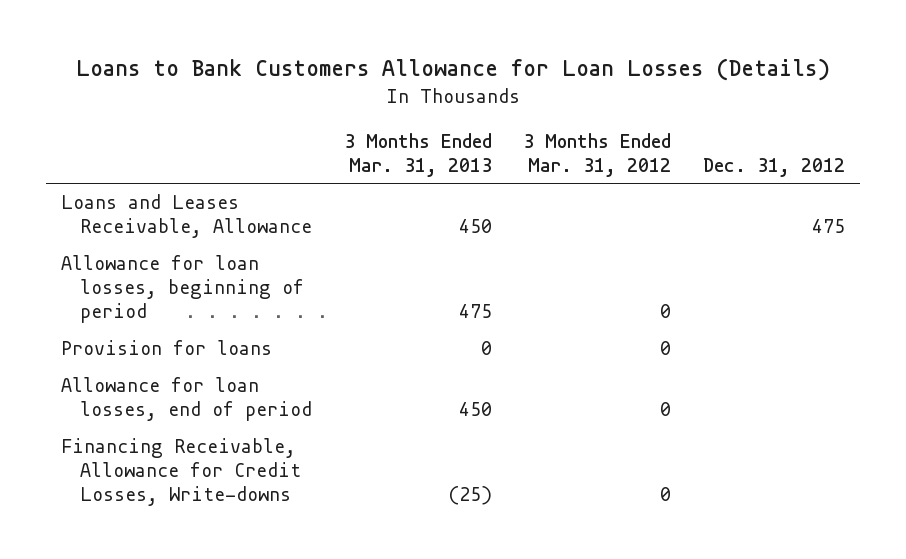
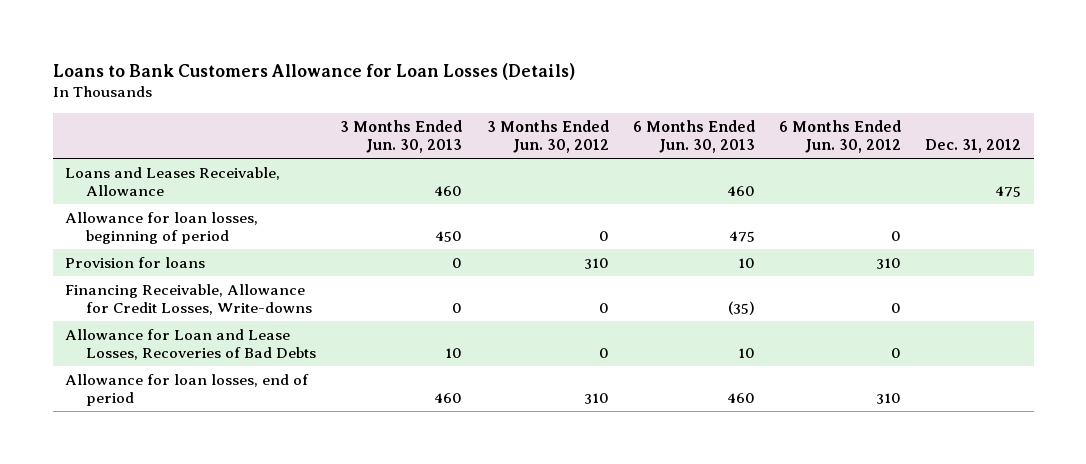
[343,132,492,177] 3 Months Ended Mar. 31, 2013 -> none
[523,132,672,177] 3 Months Ended Mar. 31, 2012 -> none
none -> [340,119,463,153] 3 Months Ended Jun. 30, 2013
none -> [486,119,609,153] 3 Months Ended Jun. 30, 2012
none -> [632,119,755,153] 6 Months Ended Jun. 30, 2013
none -> [779,119,902,153] 6 Months Ended Jun. 30, 2012
none -> [64,328,317,361] Allowance for Loan and Lease Losses, Recoveries of Bad Debts
[61,377,313,422] Allowance for loan losses, end of period -> [64,373,309,407] Allowance for loan losses, end of period

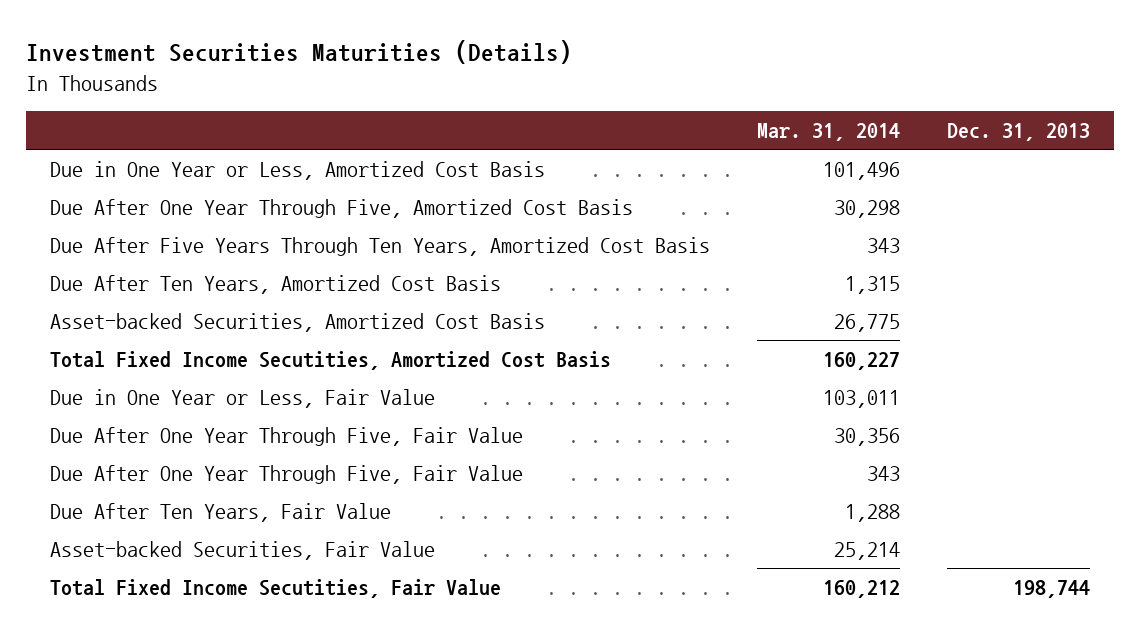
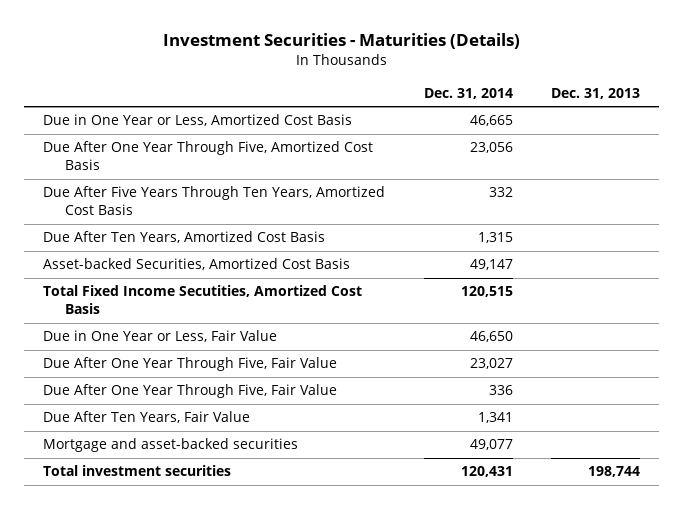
[26,40,573,65] Investment Securities Maturities (Details) -> [162,33,520,50] Investment Securities - Maturities (Details)
[757,123,901,142] Mar. 31, 2014 -> none
none -> [423,87,513,99] Dec. 31, 2014
[49,540,435,560] Asset-backed Securities, Fair Value -> [43,438,299,453] Mortgage and asset-backed securities
[49,578,501,598] Total Fixed Income Secutities, Fair Value -> [43,465,232,477] Total investment securities

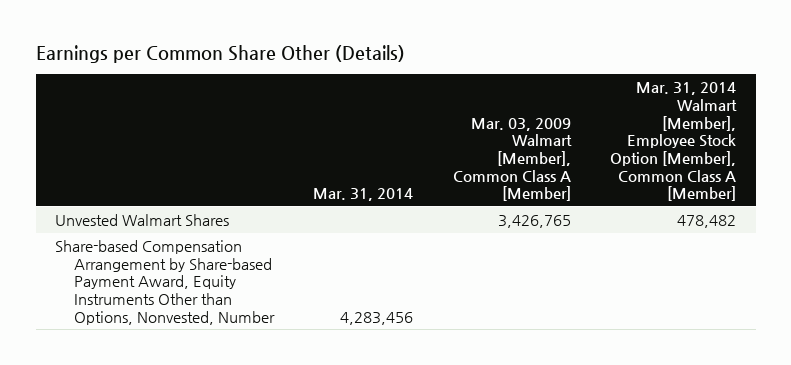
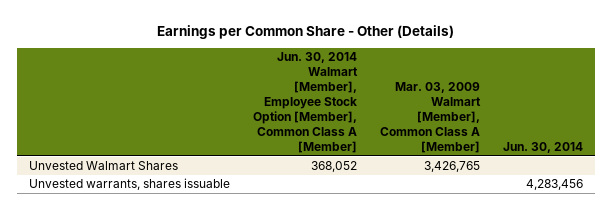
[35,45,405,64] Earnings per Common Share Other (Details) -> [157,24,455,39] Earnings per Common Share - Other (Details)
[313,188,414,202] Mar. 31, 2014 -> none
[609,82,737,202] Mar. 31, 2014 Walmart [Member], Employee Stock Option [Member], Common Class A [Member] -> none
none -> [252,52,358,153] Jun. 30, 2014 Walmart [Member], Employee Stock Option [Member], Common Class A [Member]
none -> [503,141,584,153] Jun. 30, 2014
[55,240,275,325] Share-based Compensation Arrangement by Share-based Payment Award, Equity Instruments Other than Options, Nonvested, Number -> [28,178,230,191] Unvested warrants, shares issuable

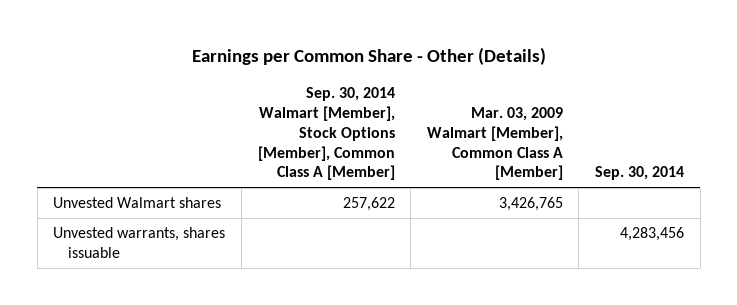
[252,52,358,153] Jun. 30, 2014 Walmart [Member], Employee Stock Option [Member], Common Class A [Member] -> none
[503,141,584,153] Jun. 30, 2014 -> none
none -> [257,87,395,181] Sep. 30, 2014 Walmart [Member], Stock Options [Member], Common Class A [Member]
none -> [594,166,684,181] Sep. 30, 2014
[28,161,178,171] Unvested Walmart Shares -> [53,197,222,209] Unvested Walmart shares

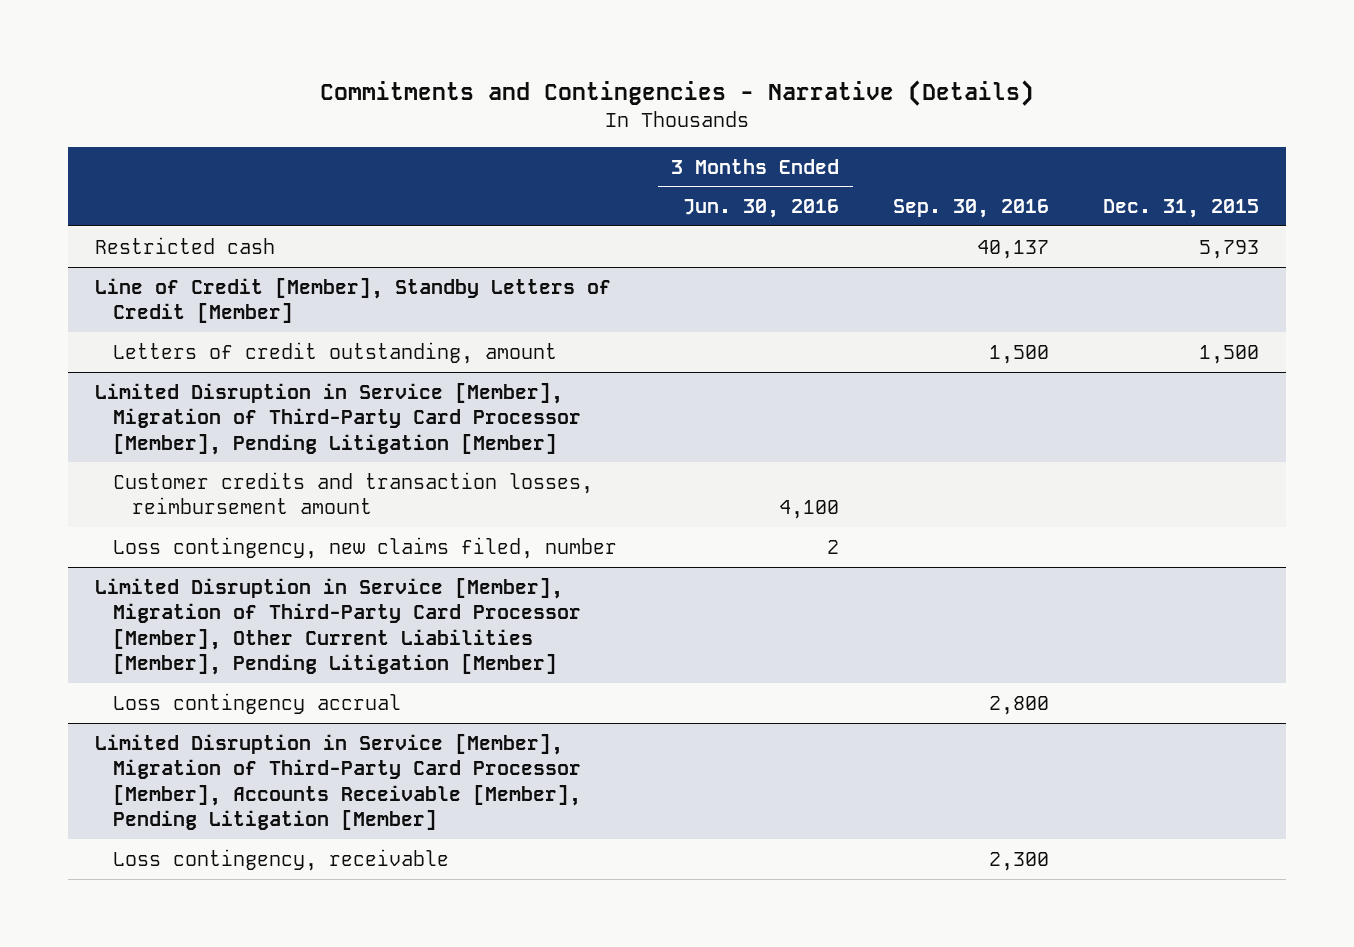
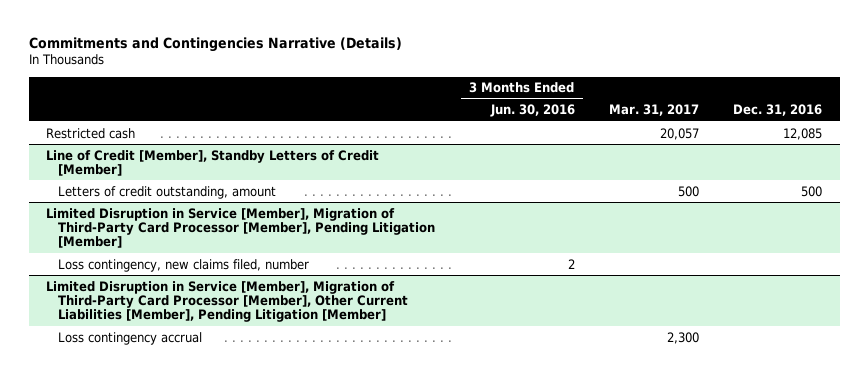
[320,79,1035,106] Commitments and Contingencies - Narrative (Details) -> [28,36,402,52] Commitments and Contingencies Narrative (Details)
[892,199,1049,219] Sep. 30, 2016 -> none
[1102,199,1259,219] Dec. 31, 2015 -> none
none -> [608,104,699,117] Mar. 31, 2017
none -> [733,104,823,117] Dec. 31, 2016
[113,471,594,515] Customer credits and transaction losses, reimbursement amount -> none
[95,733,582,831] Limited Disruption in Service [Member], Migration of Third-Party Card Processor [Member], Accounts Receivable [Member], Pending Litigation [Member] -> none
[113,848,450,871] Loss contingency, receivable -> none

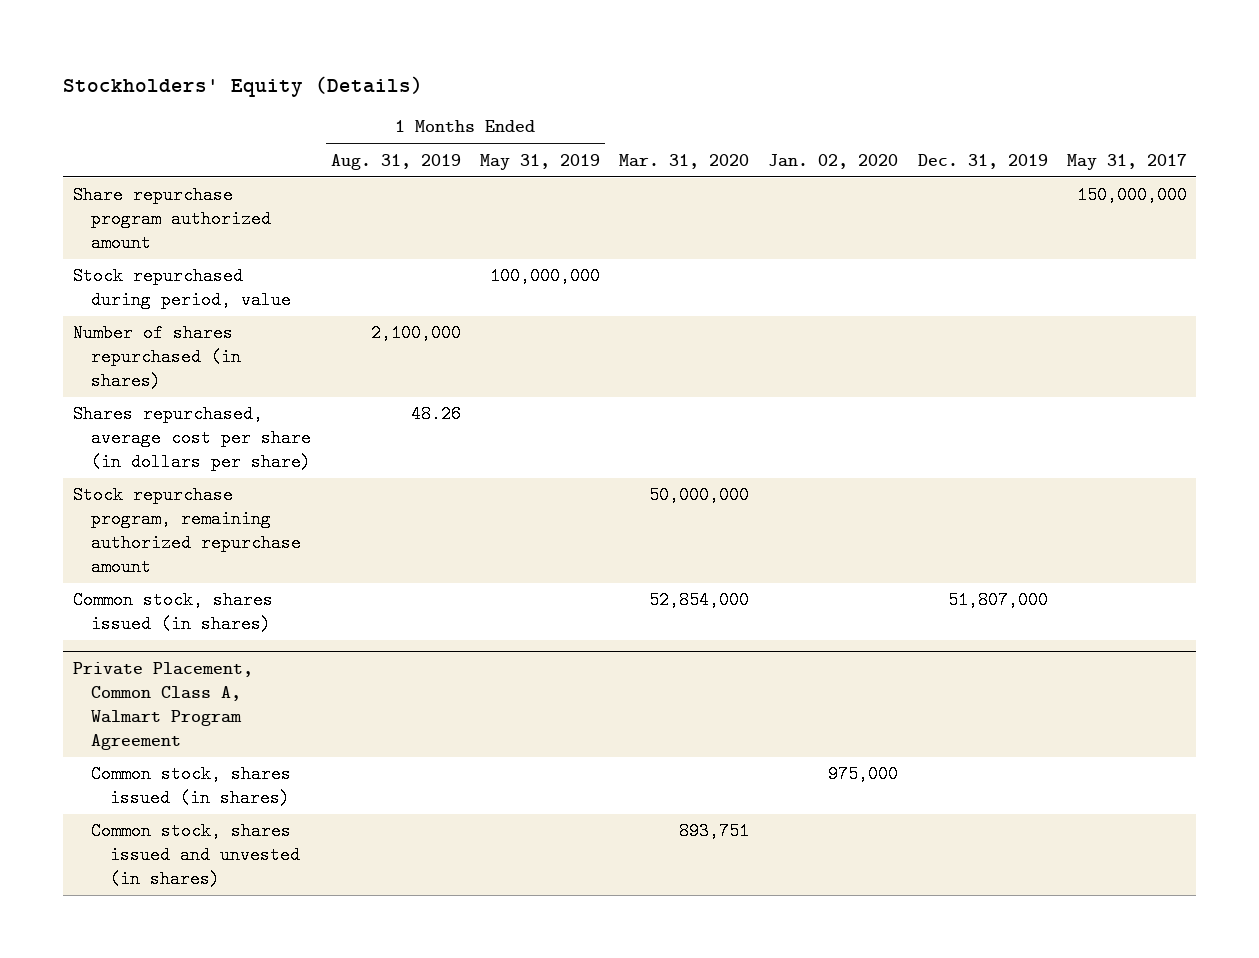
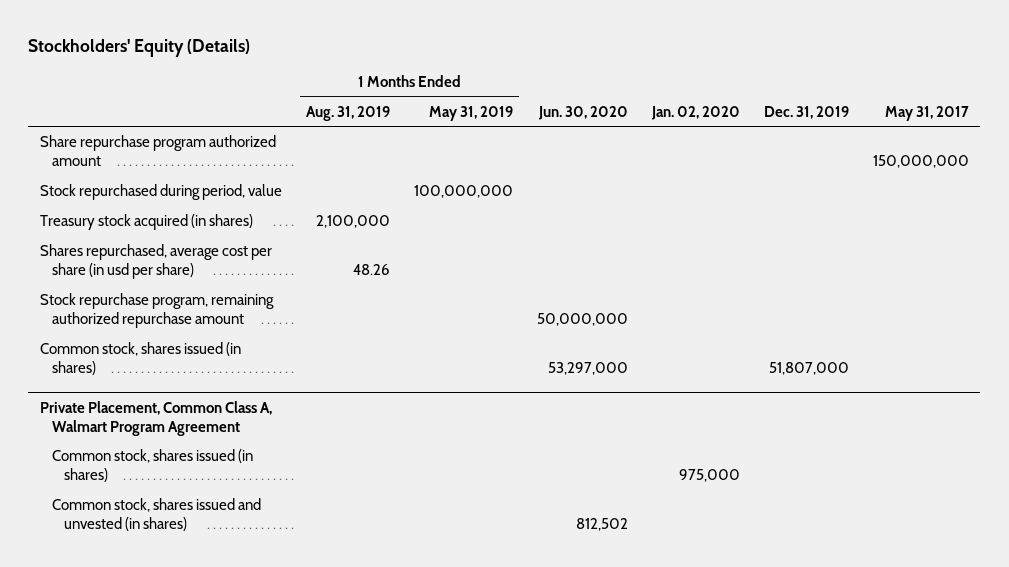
[619,153,750,169] Mar. 31, 2020 -> none
none -> [537,105,628,120] Jun. 30, 2020
[72,324,242,391] Number of shares repurchased (in shares) -> [40,214,254,231] Treasury stock acquired (in shares)
[72,405,312,472] Shares repurchased, average cost per share (in dollars per share) -> [40,244,273,280] Shares repurchased, average cost per share (in usd per share)

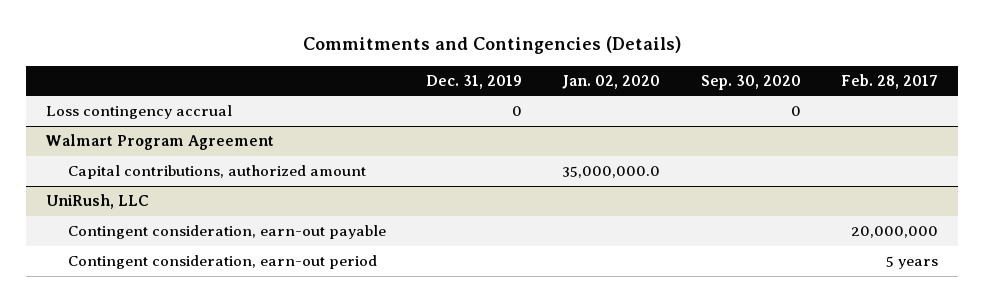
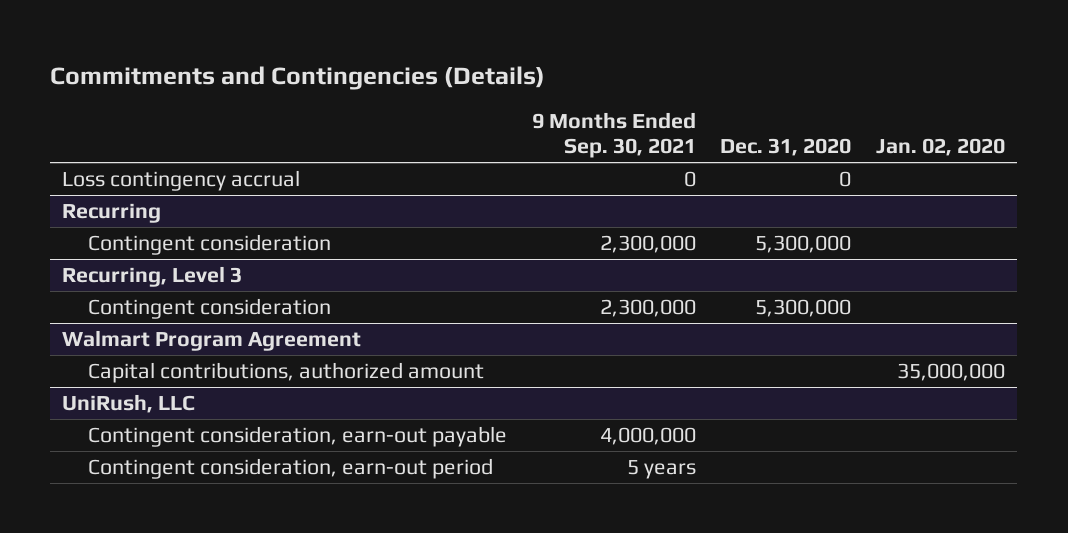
[426,74,523,89] Dec. 31, 2019 -> none
[700,74,801,90] Sep. 30, 2020 -> none
[840,73,938,89] Feb. 28, 2017 -> none
none -> [531,112,696,159] 9 Months Ended Sep. 30, 2021
none -> [720,138,852,157] Dec. 31, 2020
none -> [62,203,162,224] Recurring
none -> [88,234,332,256] Contingent consideration
none -> [62,266,243,288] Recurring, Level 3
none -> [88,298,332,320] Contingent consideration
[562,166,661,179] 35,000,000.0 -> [897,363,1006,382] 35,000,000

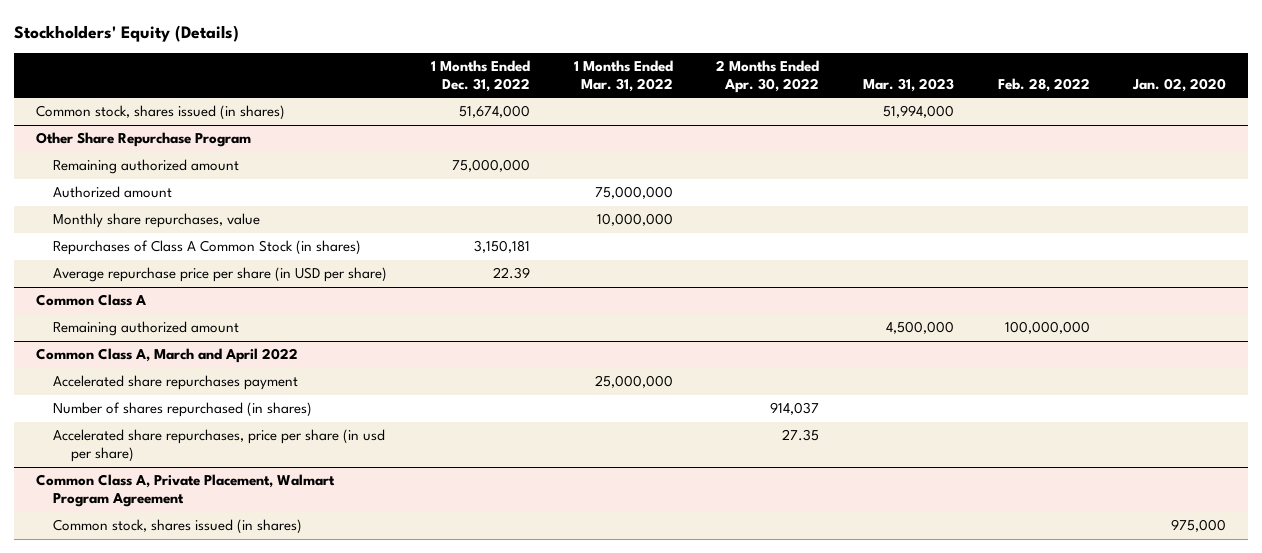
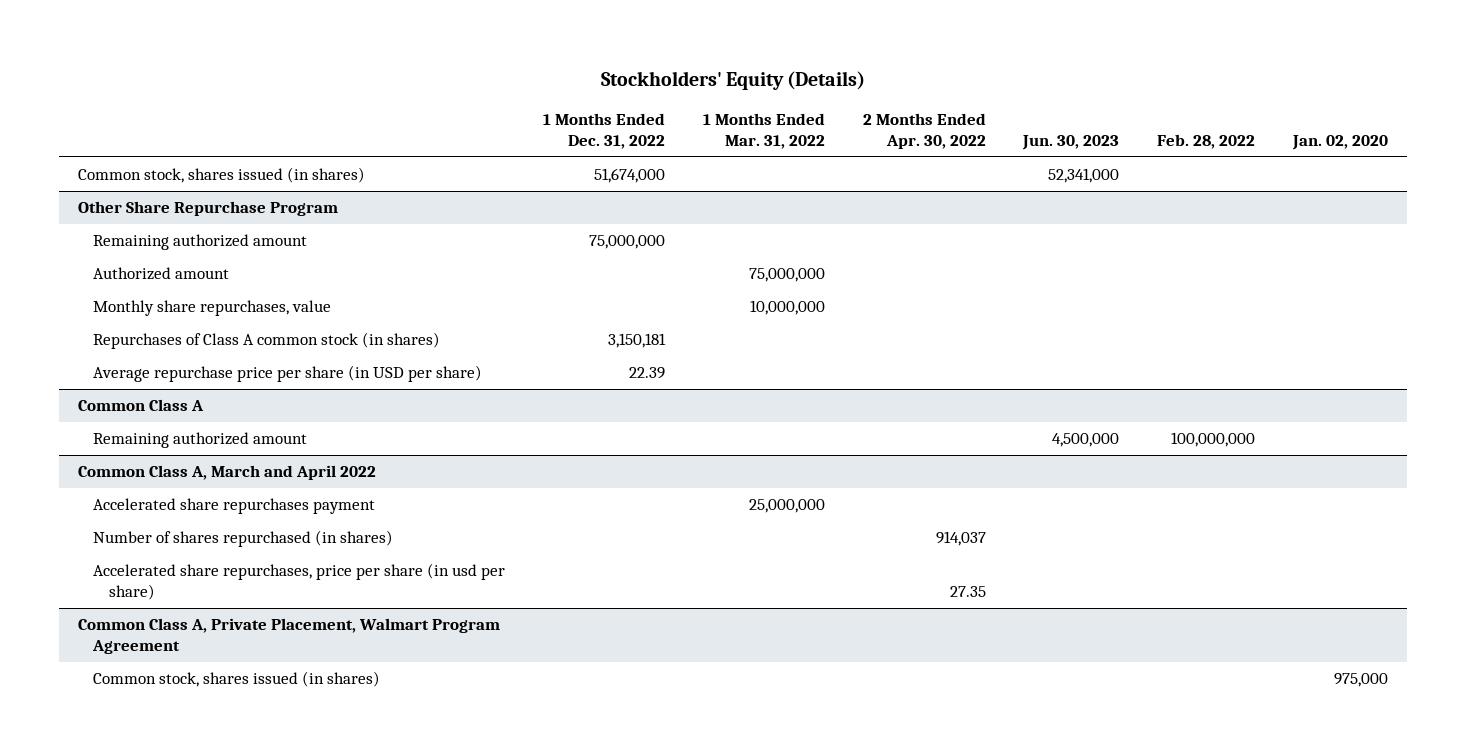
[863,77,955,92] Mar. 31, 2023 -> none
none -> [1022,135,1120,151] Jun. 30, 2023
[53,240,362,256] Repurchases of Class A Common Stock (in shares) -> [93,332,441,350] Repurchases of Class A common stock (in shares)

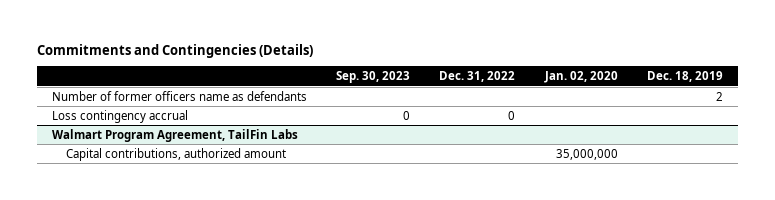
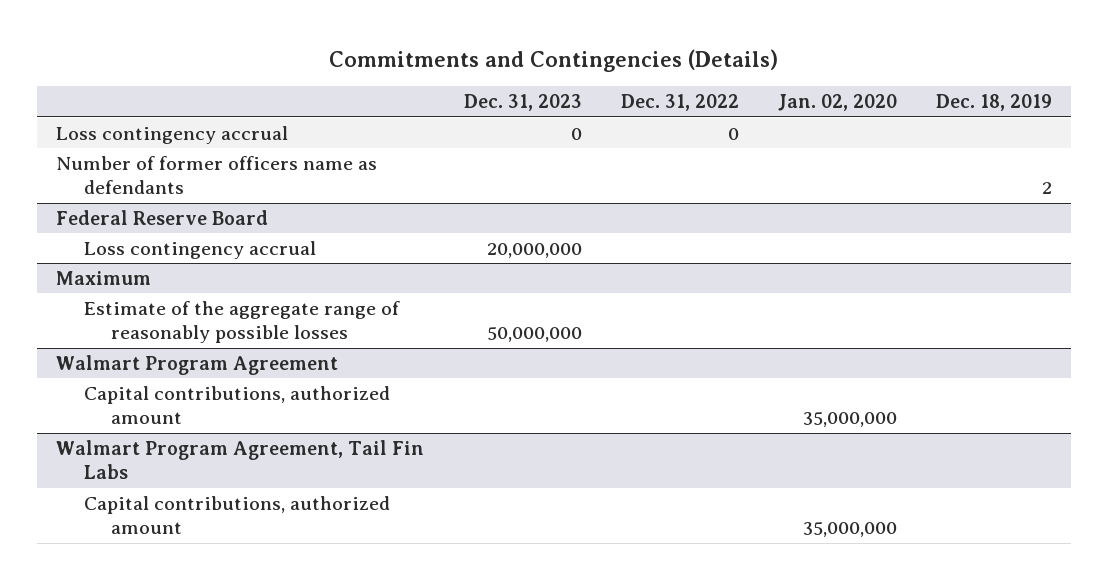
[336,71,411,84] Sep. 30, 2023 -> none
none -> [463,93,582,111] Dec. 31, 2023
[51,90,307,101] Number of former officers name as defendants -> [56,155,378,195] Number of former officers name as defendants
none -> [56,209,269,225] Federal Reserve Board
none -> [83,240,316,259] Loss contingency accrual
none -> [56,270,152,285] Maximum
none -> [83,300,400,344] Estimate of the aggregate range of reasonably possible losses
[51,128,298,142] Walmart Program Agreement, TailFin Labs -> [56,354,339,375] Walmart Program Agreement
none -> [56,439,425,480] Walmart Program Agreement, Tail Fin Labs
none -> [83,495,390,535] Capital contributions, authorized amount

